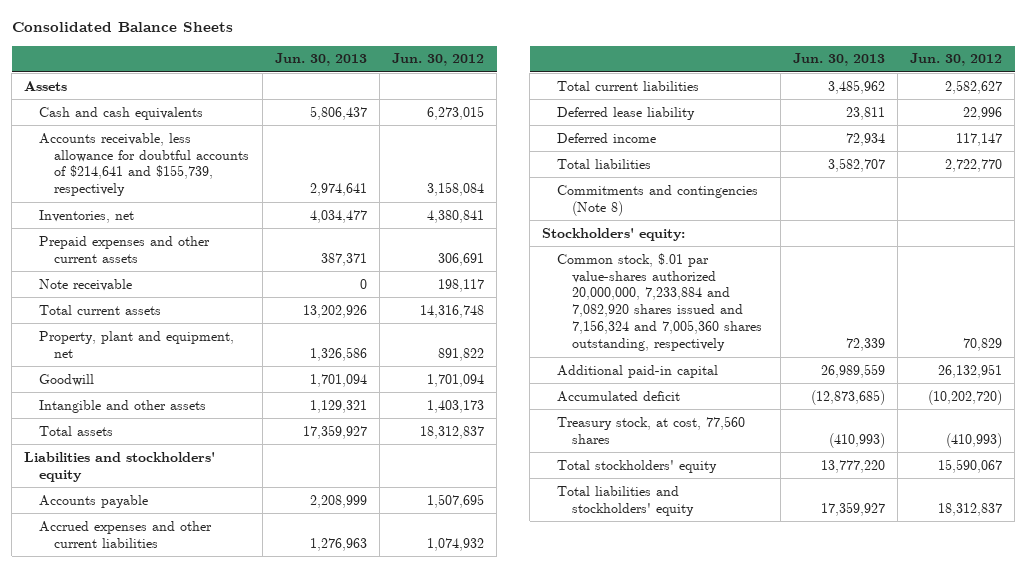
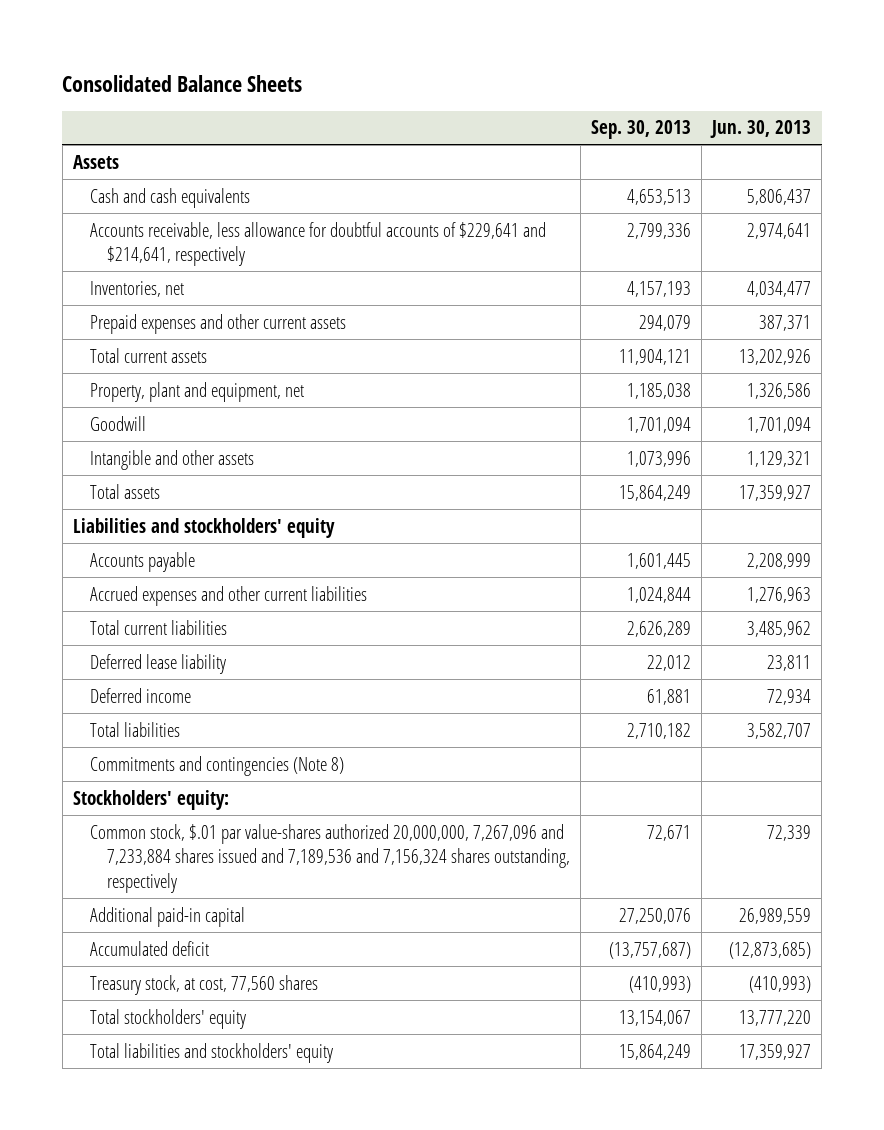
[392,53,485,67] Jun. 30, 2012 -> none
none -> [591,120,692,140] Sep. 30, 2013
[39,132,250,197] Accounts receivable, less allowance for doubtful accounts of $214,641 and $155,739, respectively -> [90,221,547,267] Accounts receivable, less allowance for doubtful accounts of $229,641 and $214,641, respectively
[39,278,133,291] Note receivable -> none
[557,252,763,352] Common stock, $.01 par value-shares authorized 20,000,000, 7,233,884 and 7,082,920 shares issued and 7,156,324 and 7,005,360 shares outstanding, respectively -> [90,823,571,893] Common stock, $.01 par value-shares authorized 20,000,000, 7,267,096 and 7,233,884 shares issued and 7,189,536 and 7,156,324 shares outstanding, respectively

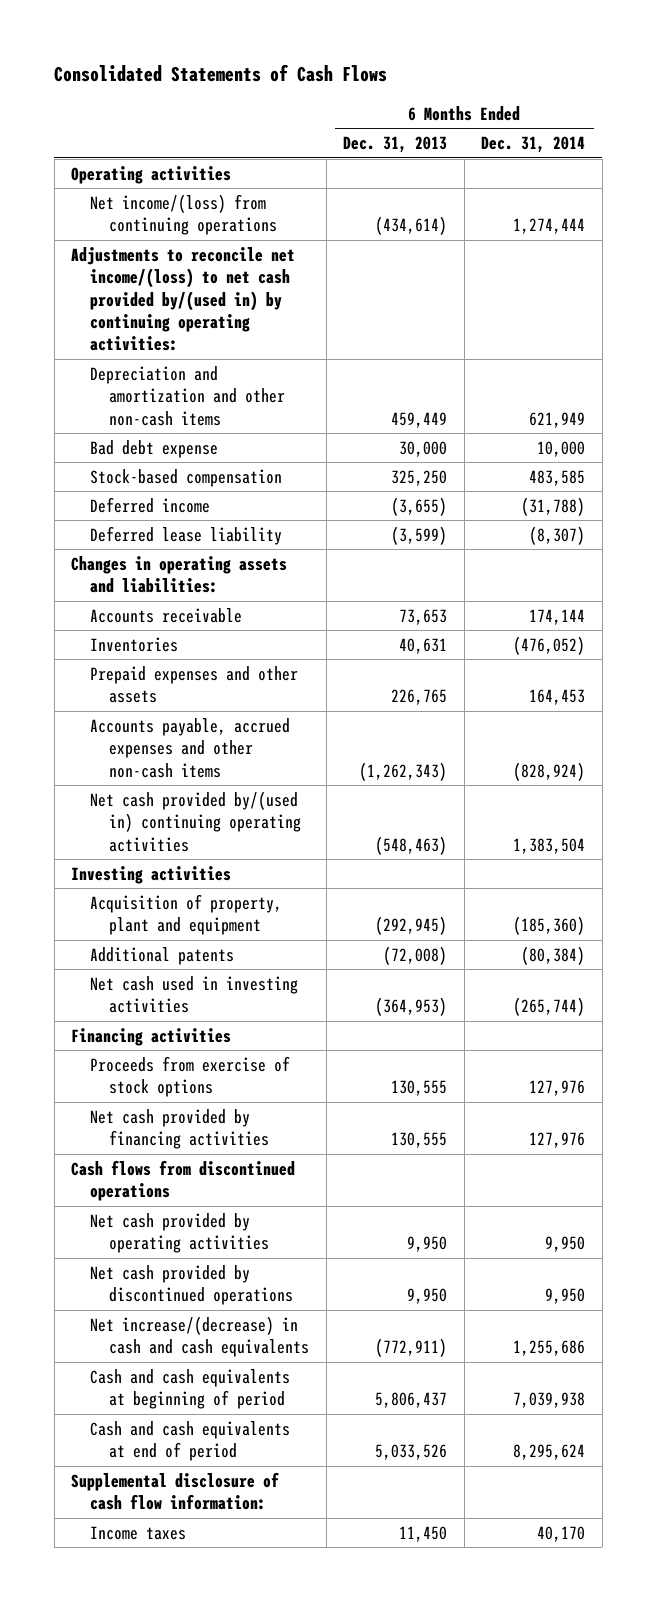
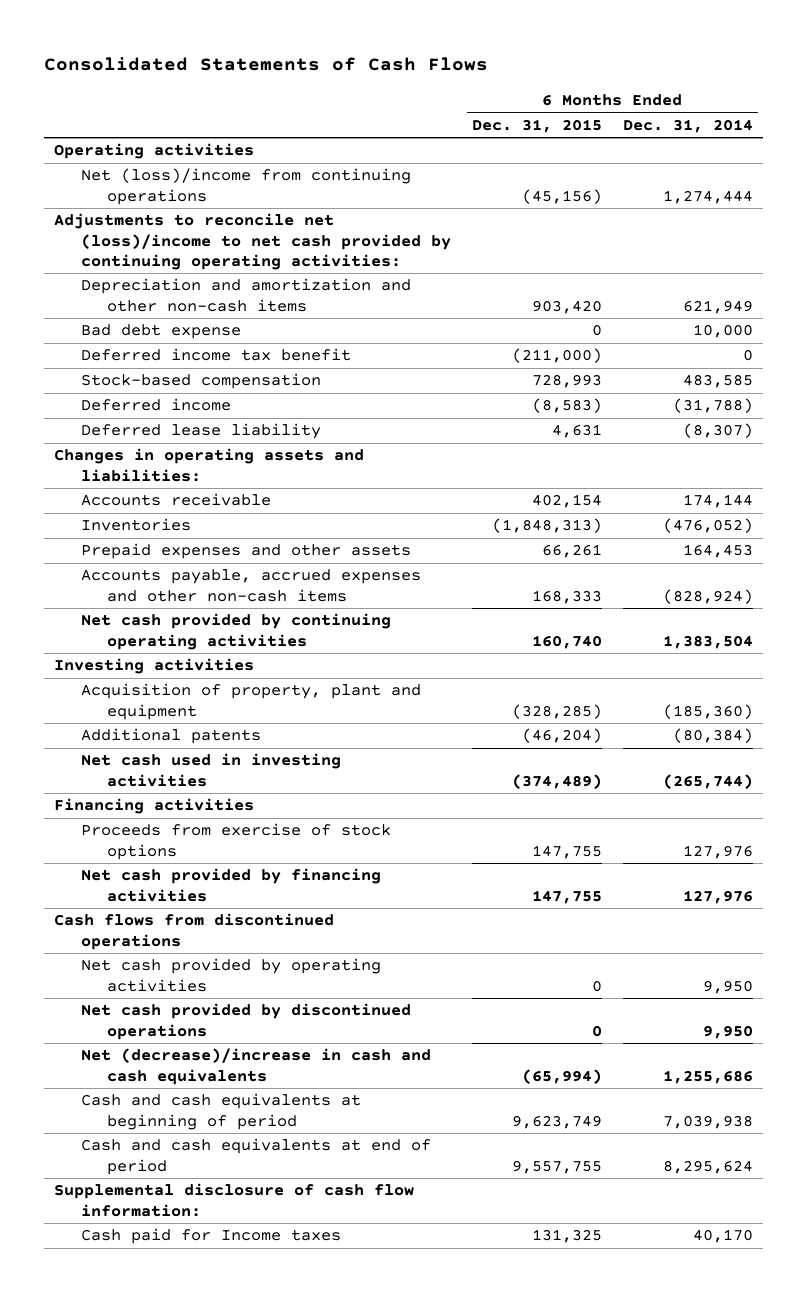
[343,135,448,153] Dec. 31, 2013 -> none
none -> [471,118,602,133] Dec. 31, 2015
[90,193,278,236] Net income/(loss) from continuing operations -> [80,168,411,205] Net (loss)/income from continuing operations
[71,246,296,352] Adjustments to reconcile net income/(loss) to net cash provided by/(used in) by continuing operating activities: -> [54,213,451,270] Adjustments to reconcile net (loss)/income to net cash provided by continuing operating activities:
none -> [80,348,351,362] Deferred income tax benefit
[90,790,302,852] Net cash provided by/(used in) continuing operating activities -> [80,613,391,650] Net cash provided by continuing operating activities
[90,1315,310,1358] Net increase/(decrease) in cash and cash equivalents -> [80,1048,431,1085] Net (decrease)/increase in cash and cash equivalents
[90,1525,187,1540] Income taxes -> [80,1228,341,1245] Cash paid for Income taxes

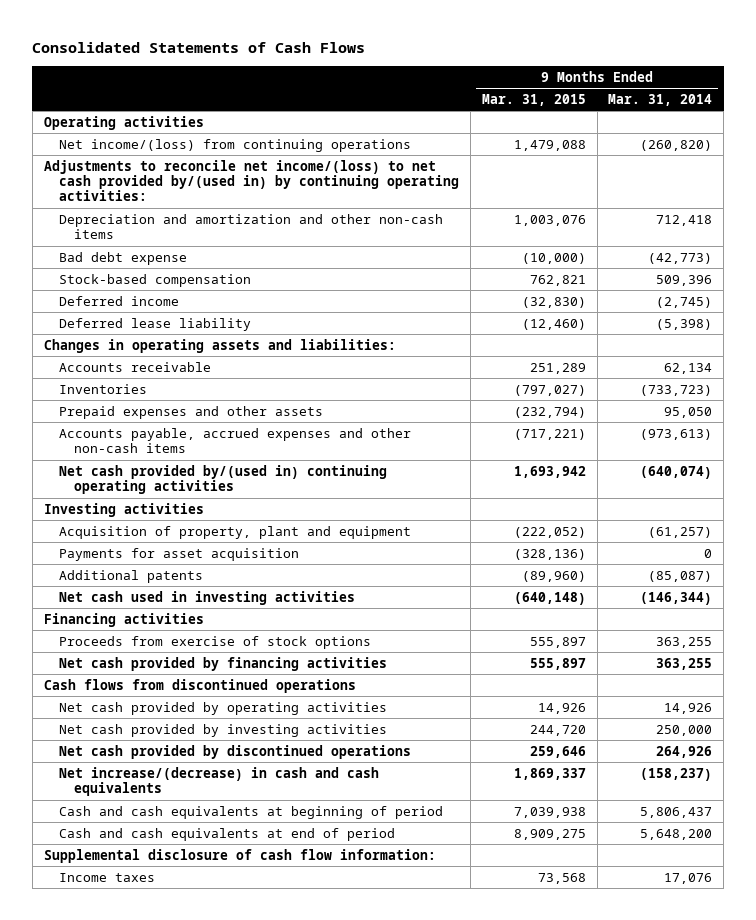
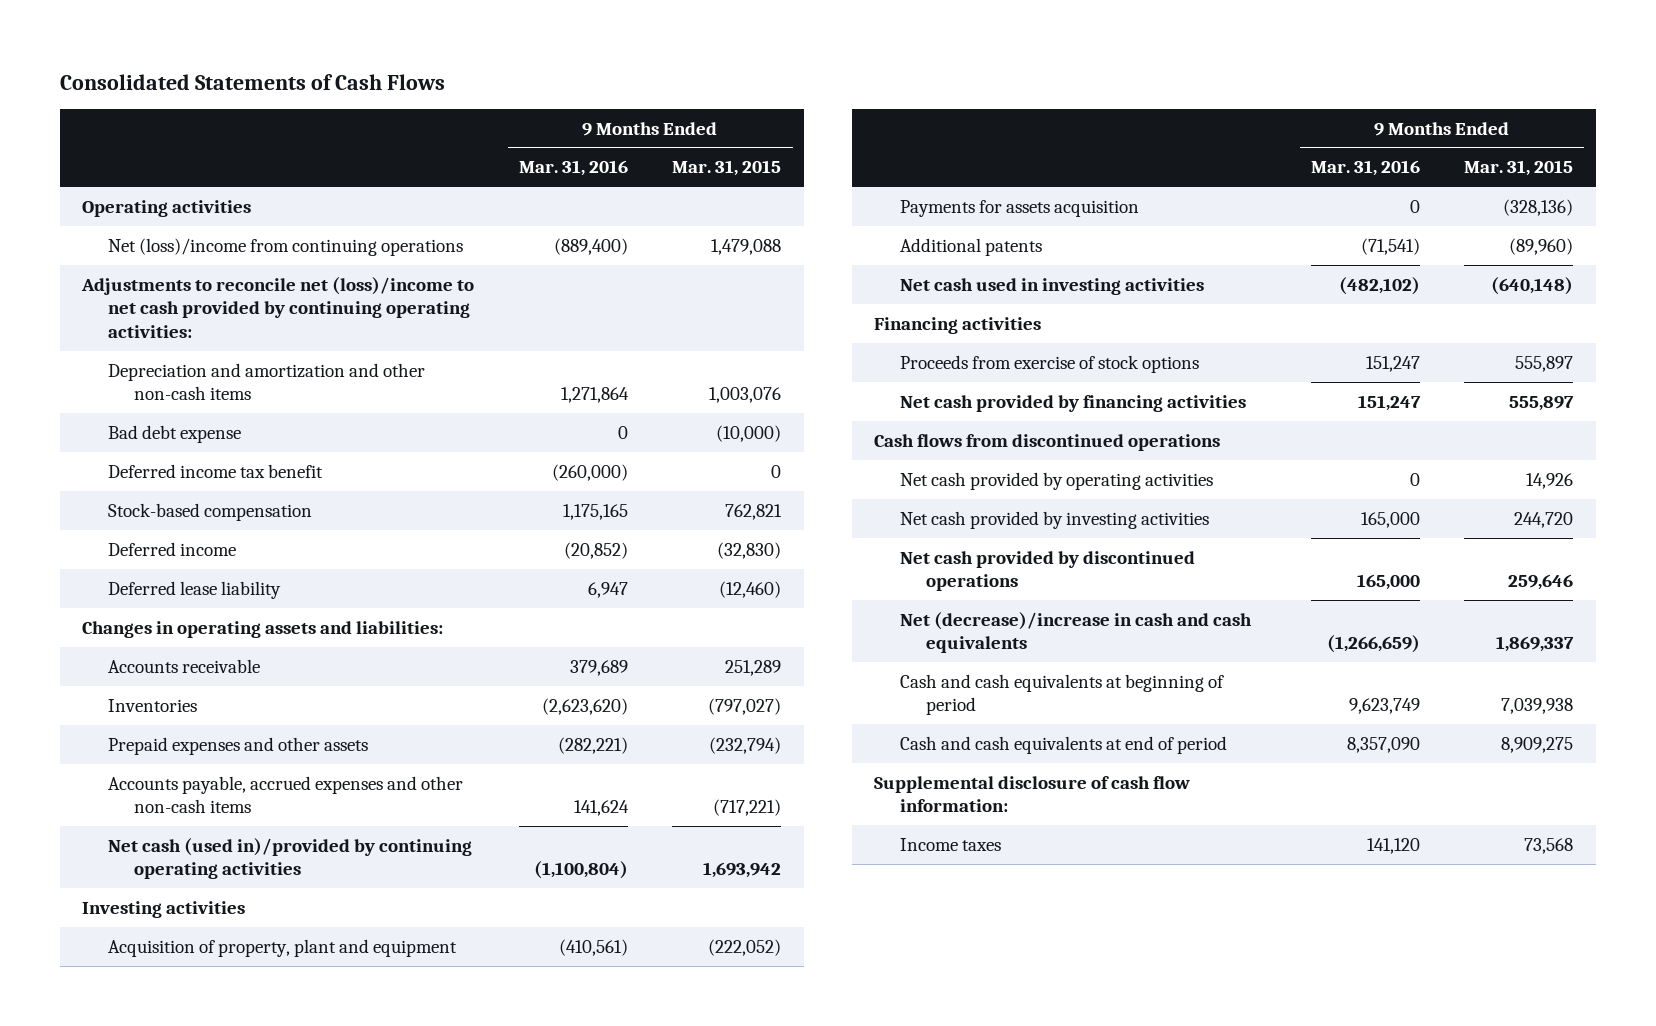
[608,94,713,107] Mar. 31, 2014 -> none
none -> [518,160,628,177] Mar. 31, 2016
[58,138,411,152] Net income/(loss) from continuing operations -> [108,237,464,256] Net (loss)/income from continuing operations
[43,159,459,202] Adjustments to reconcile net income/(loss) to net cash provided by/(used in) by continuing operating activities: -> [81,276,475,338] Adjustments to reconcile net (loss)/income to net cash provided by continuing operating activities:
none -> [108,463,324,478] Deferred income tax benefit
[58,464,387,495] Net cash provided by/(used in) continuing operating activities -> [108,837,473,880] Net cash (used in)/provided by continuing operating activities
[58,547,299,561] Payments for asset acquisition -> [900,199,1140,217] Payments for assets acquisition
[58,766,379,797] Net increase/(decrease) in cash and cash equivalents -> [900,611,1253,654] Net (decrease)/increase in cash and cash equivalents

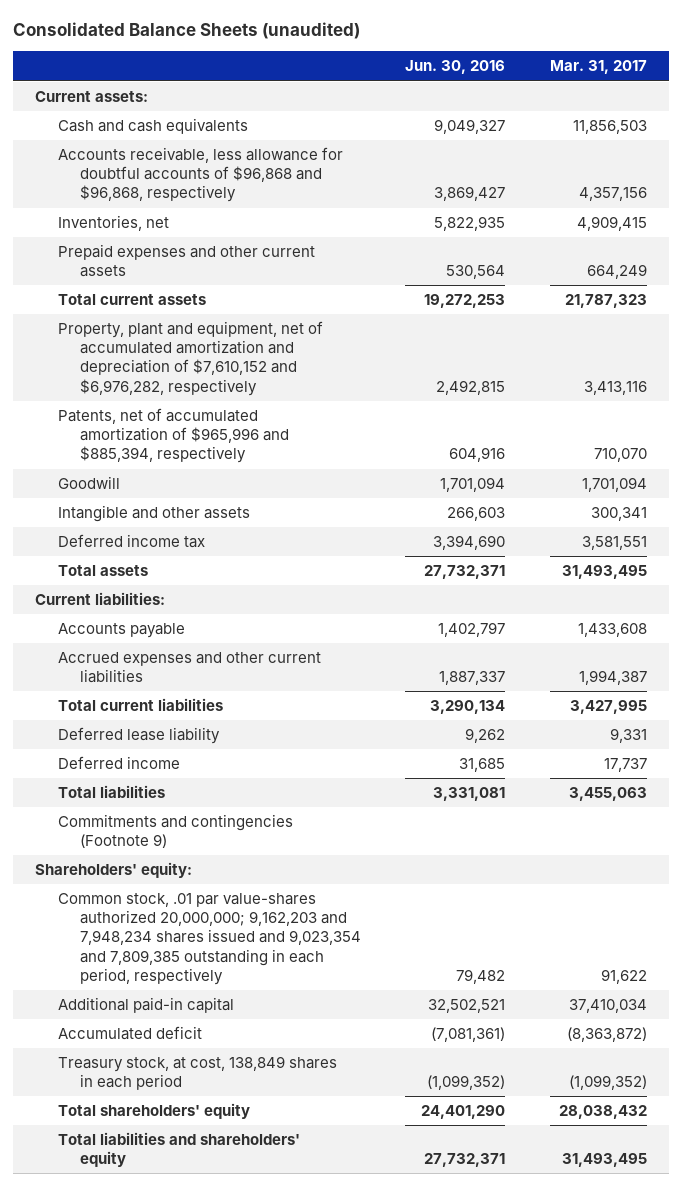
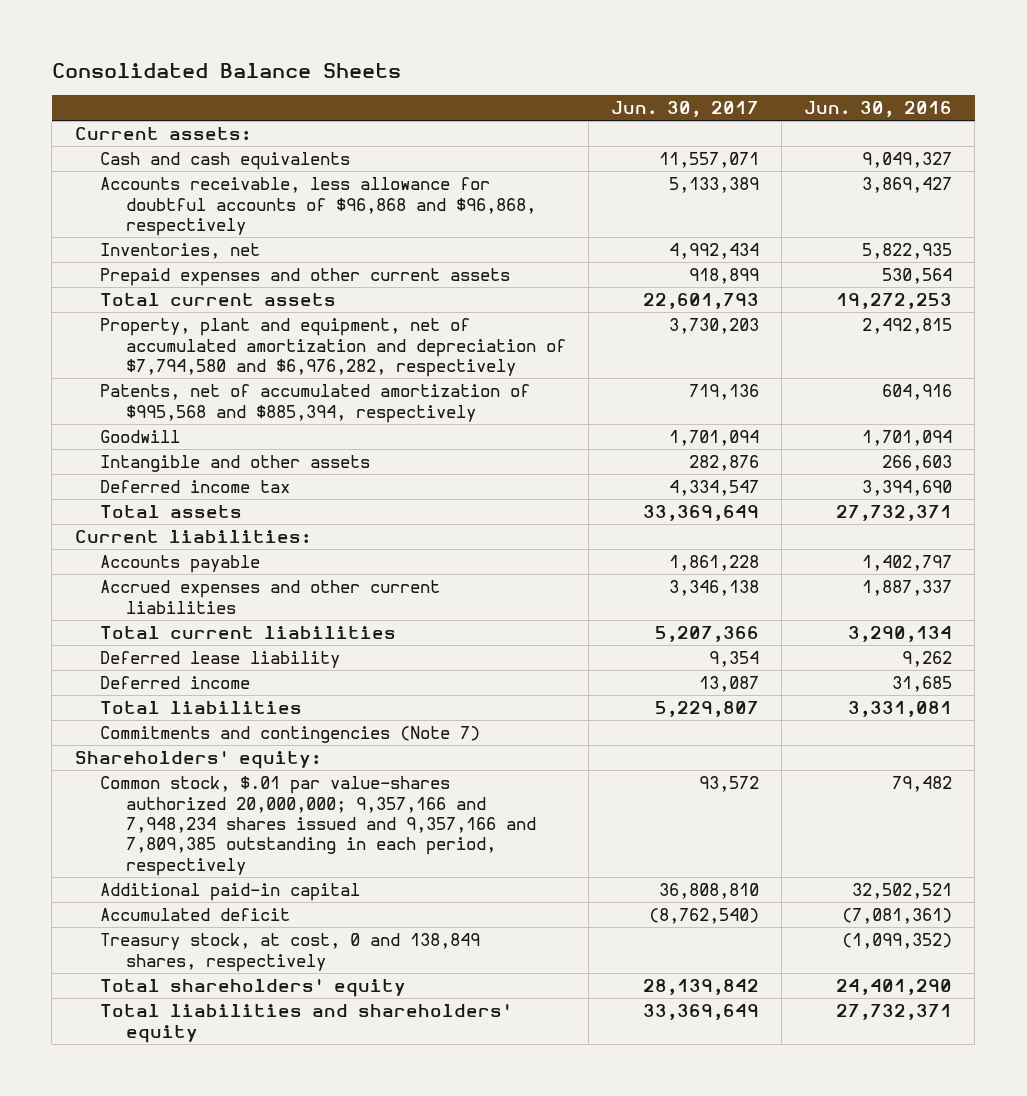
[13,22,361,40] Consolidated Balance Sheets (unaudited) -> [51,63,401,79] Consolidated Balance Sheets
[549,60,647,75] Mar. 31, 2017 -> none
none -> [611,100,760,117] Jun. 30, 2017
[57,321,323,396] Property, plant and equipment, net of accumulated amortization and depreciation of $7,610,152 and $6,976,282, respectively -> [100,318,566,377] Property, plant and equipment, net of accumulated amortization and depreciation of $7,794,580 and $6,976,282, respectively
[57,408,289,464] Patents, net of accumulated amortization of $965,996 and $885,394, respectively -> [100,384,531,423] Patents, net of accumulated amortization of $995,568 and $885,394, respectively
[57,814,293,849] Commitments and contingencies (Footnote 9) -> [100,726,481,744] Commitments and contingencies (Note 7)
[57,893,361,985] Common stock, .01 par value-shares authorized 20,000,000; 9,162,203 and 7,948,234 shares issued and 9,023,354 and 7,809,385 outstanding in each period, respectively -> [100,776,536,876] Common stock, $.01 par value-shares authorized 20,000,000; 9,357,166 and 7,948,234 shares issued and 9,357,166 and 7,809,385 outstanding in each period, respectively
[57,1056,337,1091] Treasury stock, at cost, 138,849 shares in each period -> [100,933,481,972] Treasury stock, at cost, 0 and 138,849 shares, respectively

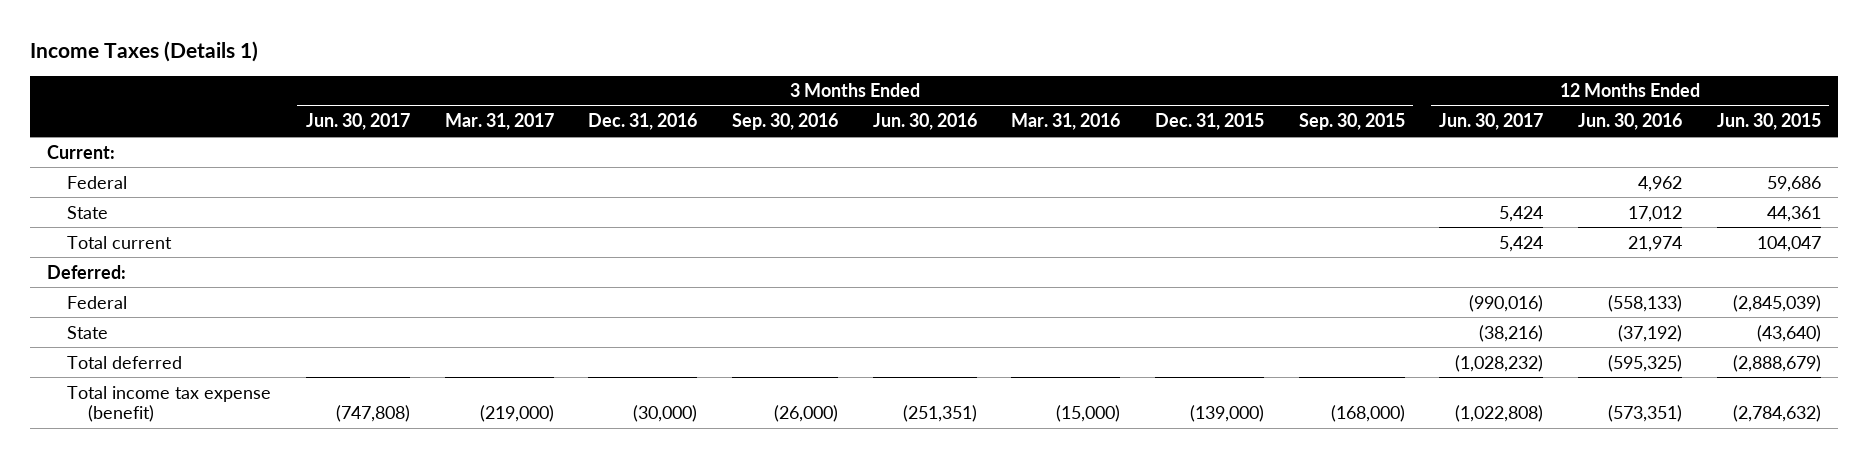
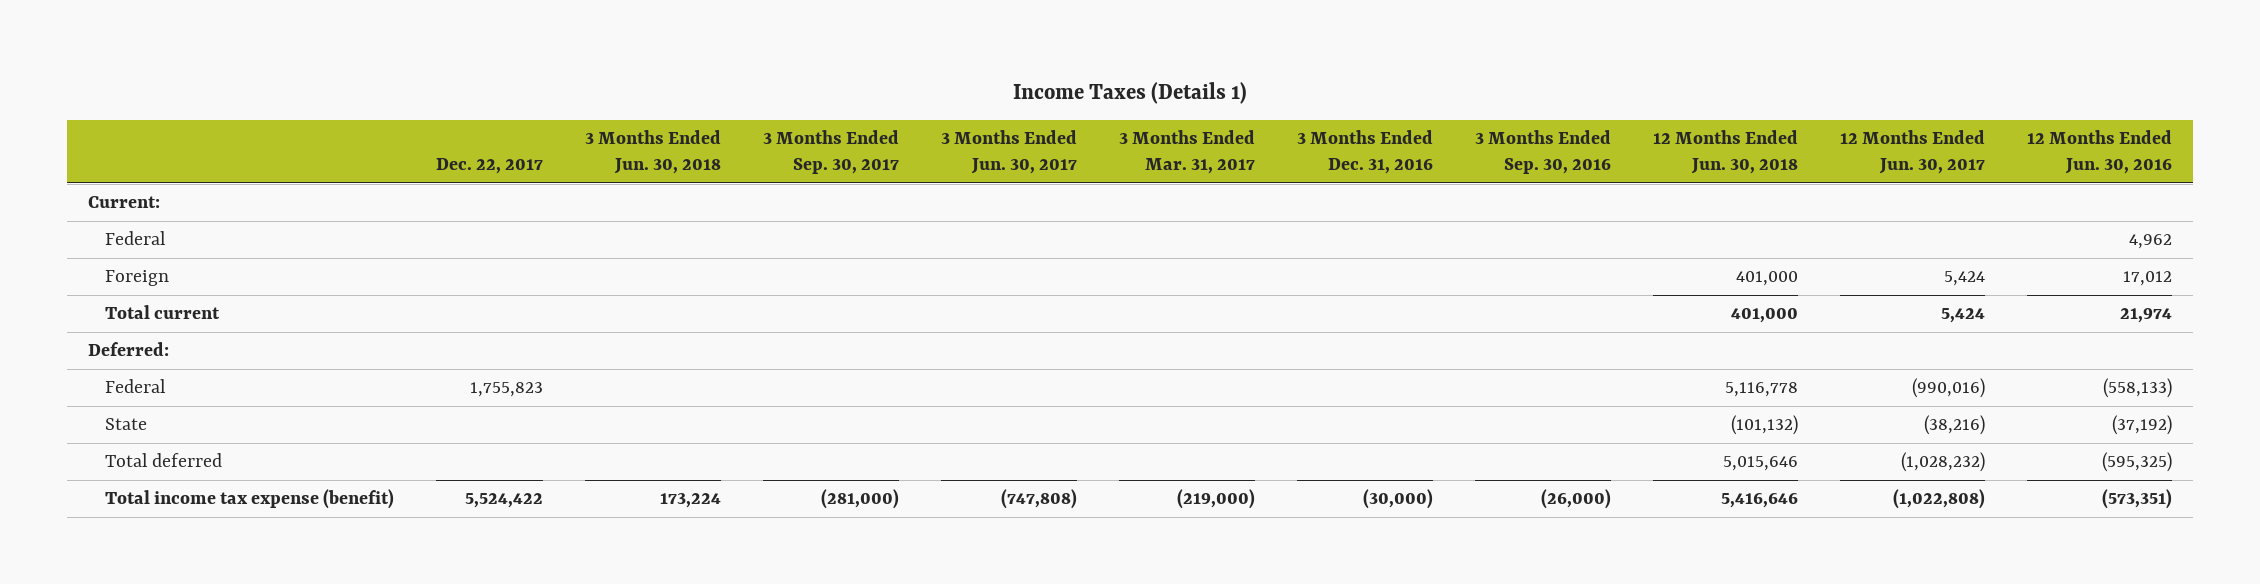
[872,113,977,131] Jun. 30, 2016 -> none
[1011,113,1121,131] Mar. 31, 2016 -> none
[1155,113,1265,131] Dec. 31, 2015 -> none
[1298,113,1405,131] Sep. 30, 2015 -> none
[1716,113,1821,131] Jun. 30, 2015 -> none
none -> [435,157,543,174] Dec. 22, 2017
none -> [584,130,721,174] 3 Months Ended Jun. 30, 2018
none -> [762,130,899,174] 3 Months Ended Sep. 30, 2017
none -> [1652,130,1798,174] 12 Months Ended Jun. 30, 2018
[67,205,109,219] State -> [104,270,169,287] Foreign

